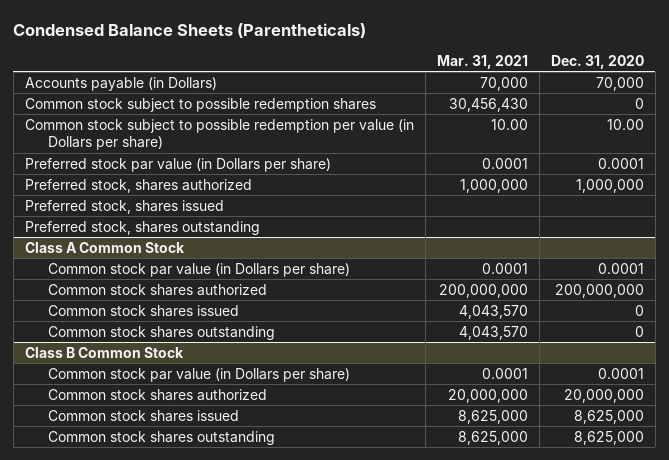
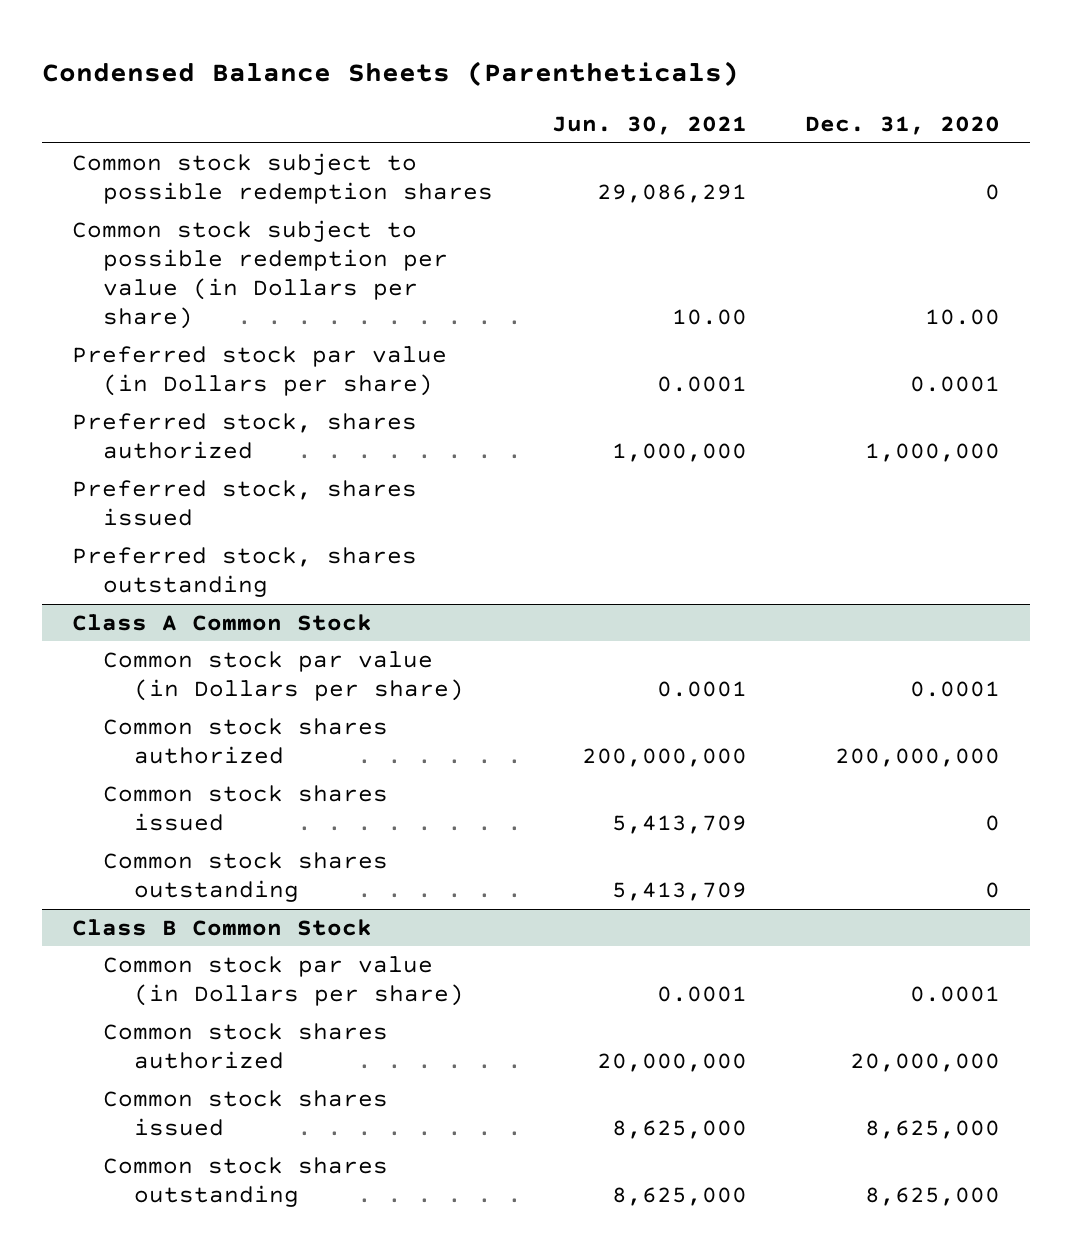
[436,54,528,69] Mar. 31, 2021 -> none
none -> [551,116,747,136] Jun. 30, 2021
[24,76,217,91] Accounts payable (in Dollars) -> none

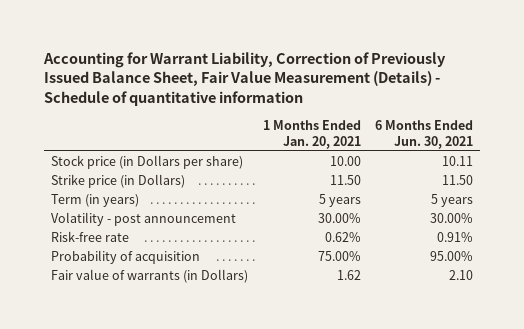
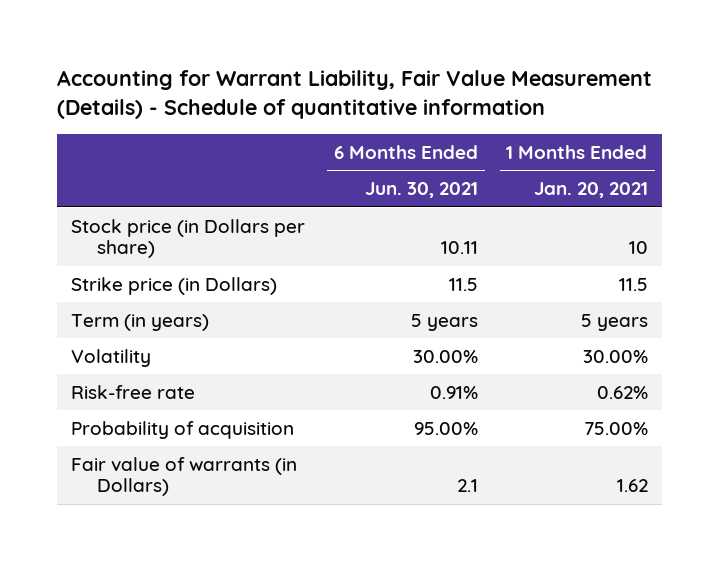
[43,51,447,106] Accounting for Warrant Liability, Correction of Previously Issued Balance Sheet, Fair Value Measurement (Details) - Schedule of quantitative information -> [56,70,652,120] Accounting for Warrant Liability, Fair Value Measurement (Details) - Schedule of quantitative information
[329,156,361,167] 10.00 -> [628,241,648,255] 10
[329,175,361,186] 11.50 -> [618,277,648,291] 11.5
[441,175,473,186] 11.50 -> [449,277,479,291] 11.5
[51,212,237,227] Volatility - post announcement -> [71,348,152,367] Volatility
[448,270,473,281] 2.10 -> [457,479,479,493] 2.1

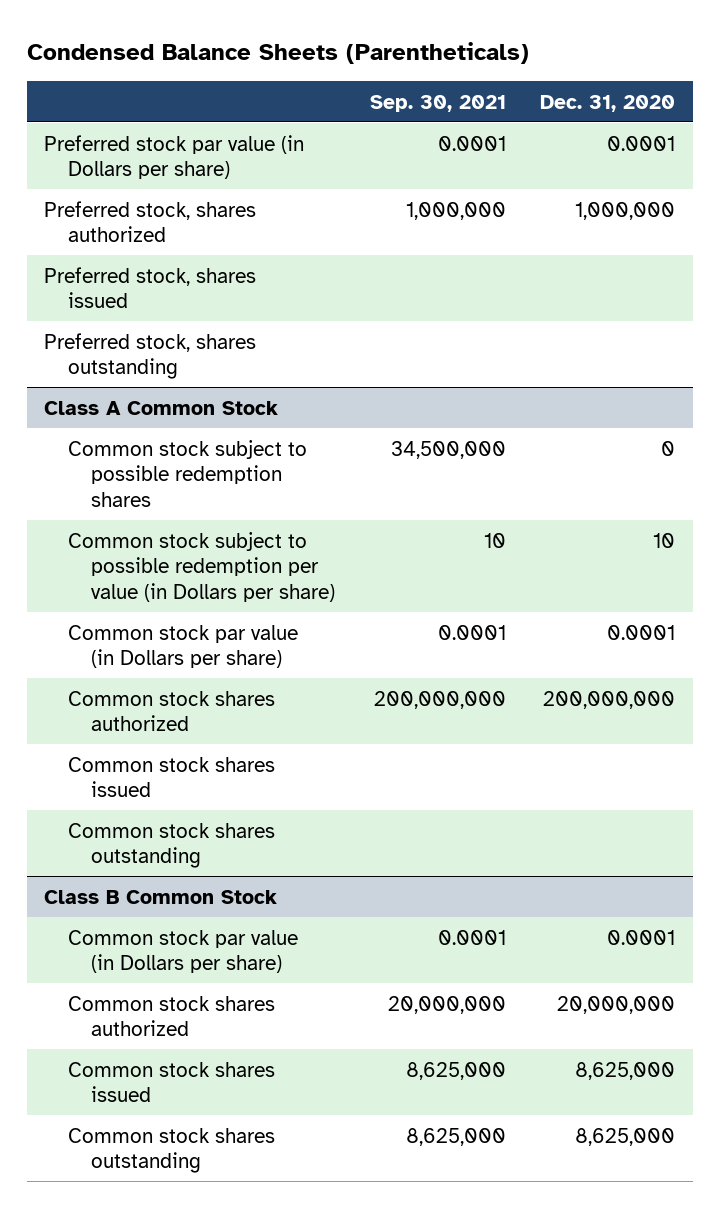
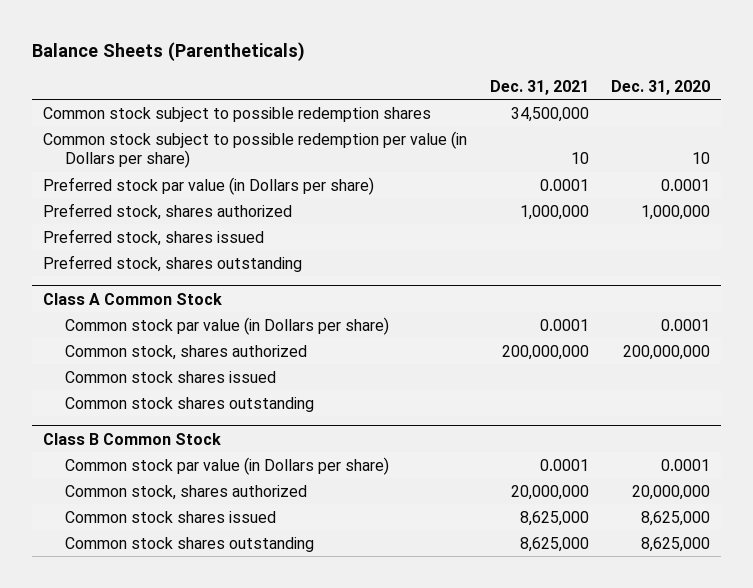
[27,41,530,64] Condensed Balance Sheets (Parentheticals) -> [32,41,306,61] Balance Sheets (Parentheticals)
[369,94,506,112] Sep. 30, 2021 -> none
none -> [489,79,589,95] Dec. 31, 2021
none -> [43,106,432,122] Common stock subject to possible redemption shares
none -> [43,130,468,169] Common stock subject to possible redemption per value (in Dollars per share)
[67,439,307,507] Common stock subject to possible redemption shares -> none
[67,531,336,602] Common stock subject to possible redemption per value (in Dollars per share) -> none
[67,690,275,732] Common stock shares authorized -> [65,344,308,360] Common stock, shares authorized
[67,995,275,1037] Common stock shares authorized -> [65,484,308,500] Common stock, shares authorized

